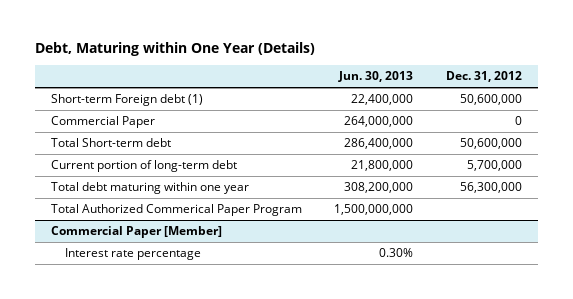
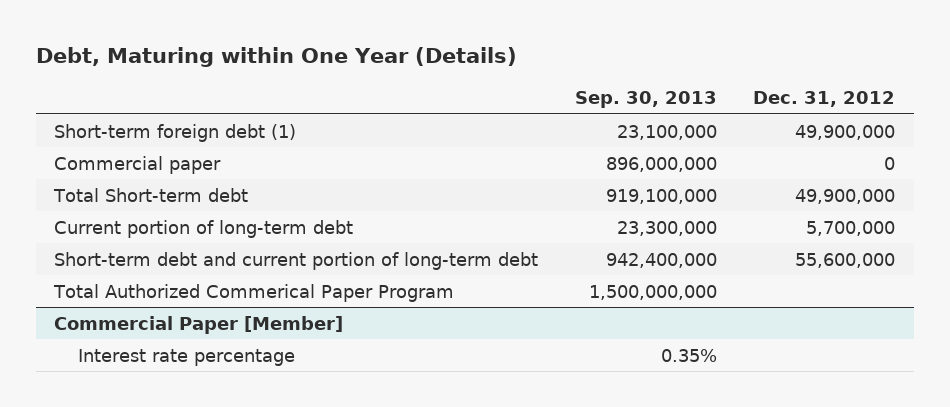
[338,71,414,83] Jun. 30, 2013 -> none
none -> [574,90,717,108] Sep. 30, 2013
[51,94,204,107] Short-term Foreign debt (1) -> [54,123,297,142] Short-term foreign debt (1)
[459,94,522,106] 50,600,000 -> [795,124,896,140] 49,900,000
[51,116,156,129] Commercial Paper -> [54,155,222,174] Commercial paper
[459,138,522,150] 50,600,000 -> [795,188,896,204] 49,900,000
[51,182,250,195] Total debt maturing within one year -> none
none -> [54,251,539,270] Short-term debt and current portion of long-term debt

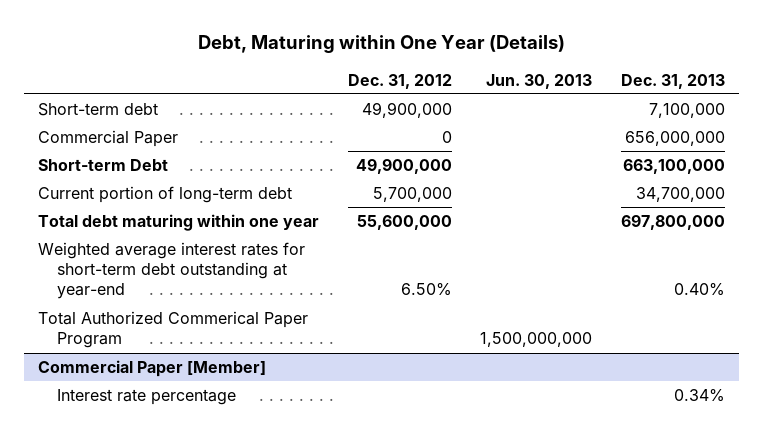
[574,90,717,108] Sep. 30, 2013 -> none
none -> [486,73,593,89] Jun. 30, 2013
none -> [620,73,725,89] Dec. 31, 2013
[54,123,297,142] Short-term foreign debt (1) -> [38,103,159,117] Short-term debt
[54,155,222,174] Commercial paper -> [38,130,179,148] Commercial Paper
[53,187,249,202] Total Short-term debt -> [38,159,169,172] Short-term Debt
[54,251,539,270] Short-term debt and current portion of long-term debt -> [38,214,320,232] Total debt maturing within one year
none -> [38,242,306,300] Weighted average interest rates for short-term debt outstanding at year-end

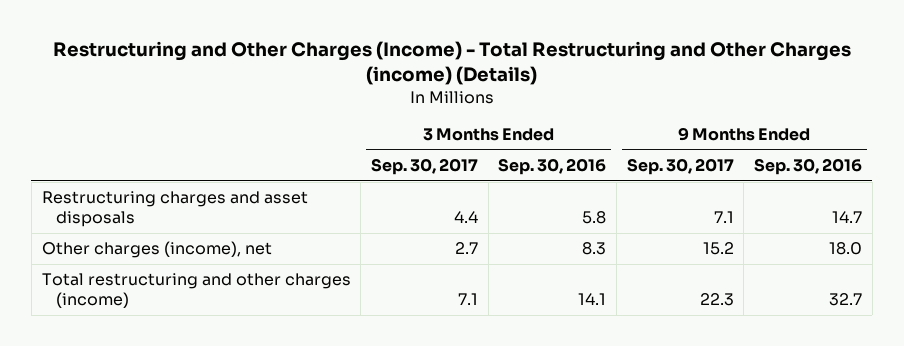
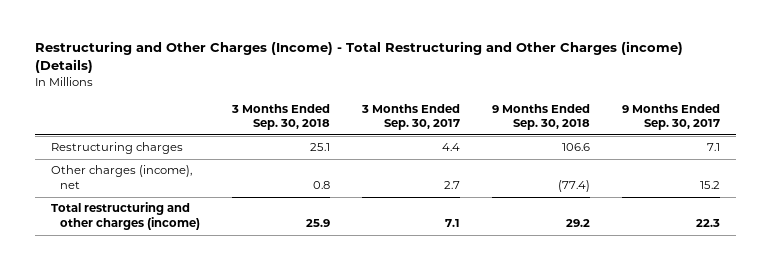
[498,158,607,176] Sep. 30, 2016 -> none
[753,158,862,176] Sep. 30, 2016 -> none
none -> [230,103,330,131] 3 Months Ended Sep. 30, 2018
none -> [492,103,591,131] 9 Months Ended Sep. 30, 2018
[41,191,308,228] Restructuring charges and asset disposals -> [50,142,183,155] Restructuring charges

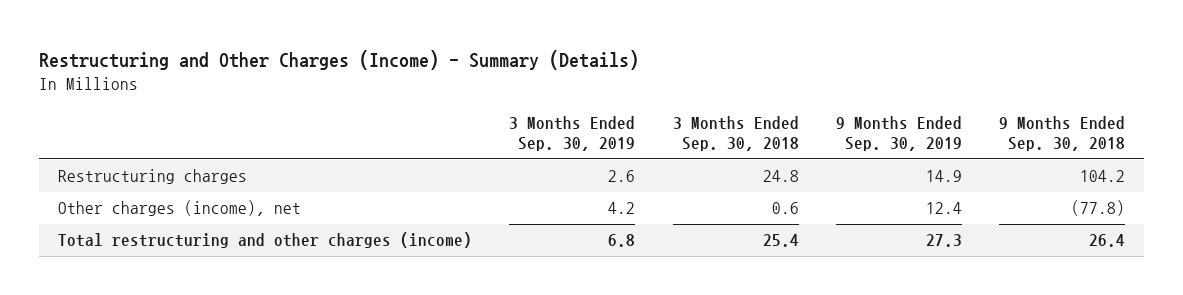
[34,41,683,74] Restructuring and Other Charges (Income) - Total Restructuring and Other Charges (income) (Details) -> [39,49,640,70] Restructuring and Other Charges (Income) - Summary (Details)
[360,103,460,131] 3 Months Ended Sep. 30, 2017 -> none
[622,103,721,131] 9 Months Ended Sep. 30, 2017 -> none
none -> [509,115,636,152] 3 Months Ended Sep. 30, 2019
none -> [836,115,963,152] 9 Months Ended Sep. 30, 2019
[309,143,330,152] 25.1 -> [762,170,799,183] 24.8
[562,143,591,152] 106.6 -> [1080,170,1126,183] 104.2
[312,181,330,190] 0.8 -> [771,202,799,215] 0.6
[558,180,591,193] (77.4) -> [1071,200,1126,217] (77.8)
[305,219,330,228] 25.9 -> [762,234,799,248] 25.4
[566,219,591,228] 29.2 -> [1089,234,1126,248] 26.4

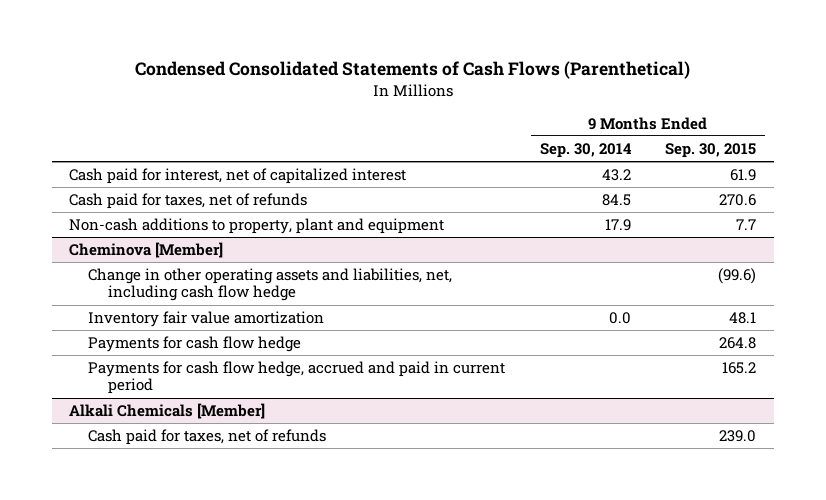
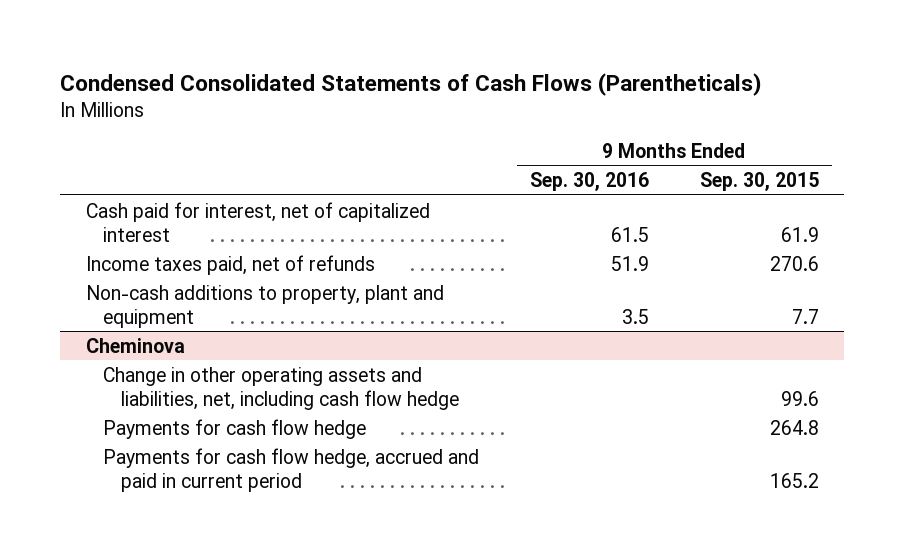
[134,61,690,80] Condensed Consolidated Statements of Cash Flows (Parenthetical) -> [60,72,763,96] Condensed Consolidated Statements of Cash Flows (Parentheticals)
[539,142,632,158] Sep. 30, 2014 -> none
none -> [530,172,650,192] Sep. 30, 2016
[69,193,308,210] Cash paid for taxes, net of refunds -> [85,254,375,275] Income taxes paid, net of refunds
[88,311,325,328] Inventory fair value amortization -> none
[69,242,224,259] Cheminova [Member] -> [85,337,185,353] Cheminova
[718,268,757,285] (99.6) -> [780,390,819,406] 99.6
[69,403,266,420] Alkali Chemicals [Member] -> none
[88,429,327,446] Cash paid for taxes, net of refunds -> none

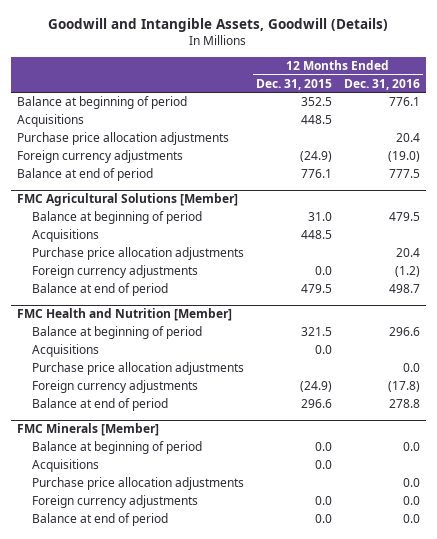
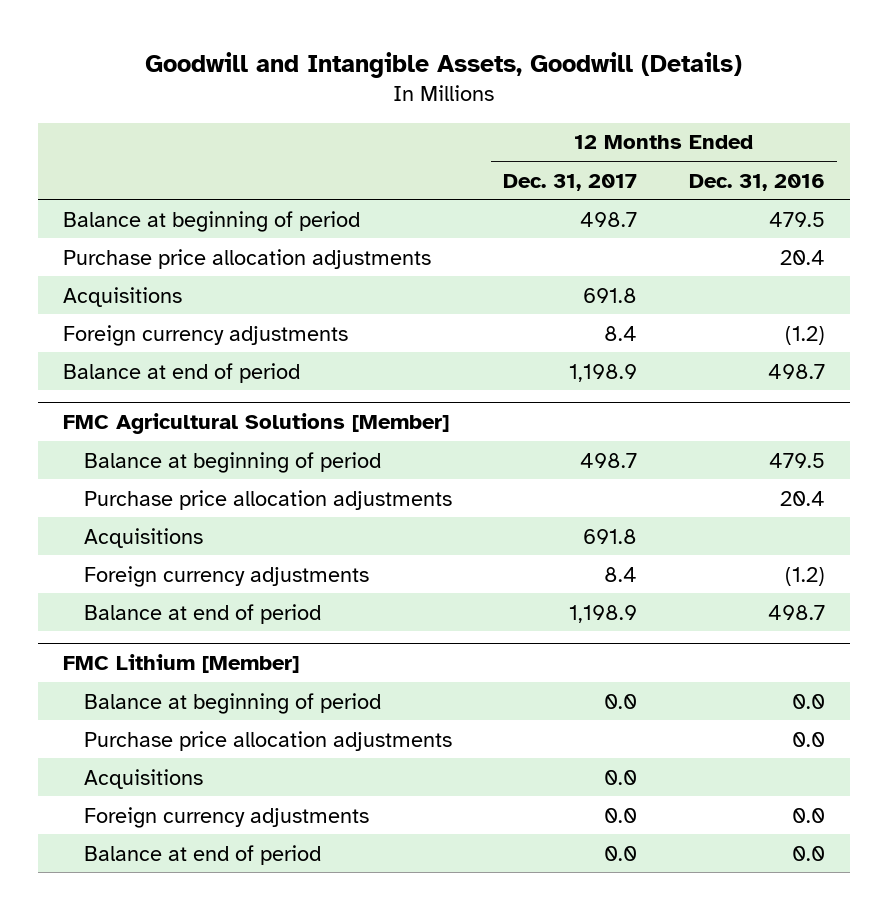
[256,78,333,90] Dec. 31, 2015 -> none
none -> [503,173,638,191] Dec. 31, 2017
[389,97,421,107] 776.1 -> [768,211,825,227] 479.5
[16,114,84,128] Acquisitions -> [63,286,183,307] Acquisitions
[388,151,421,163] (19.0) -> [784,325,825,345] (1.2)
[389,169,421,179] 777.5 -> [767,363,825,379] 498.7
[32,229,100,243] Acquisitions -> [84,527,204,548] Acquisitions
[16,308,232,322] FMC Health and Nutrition [Member] -> none
[32,326,203,340] Balance at beginning of period -> none
[32,344,100,358] Acquisitions -> none
[32,362,245,376] Purchase price allocation adjustments -> none
[32,380,199,394] Foreign currency adjustments -> none
[32,398,169,412] Balance at end of period -> none
[16,423,159,437] FMC Minerals [Member] -> [63,654,300,674] FMC Lithium [Member]
[32,459,100,473] Acquisitions -> none
none -> [84,768,204,789] Acquisitions

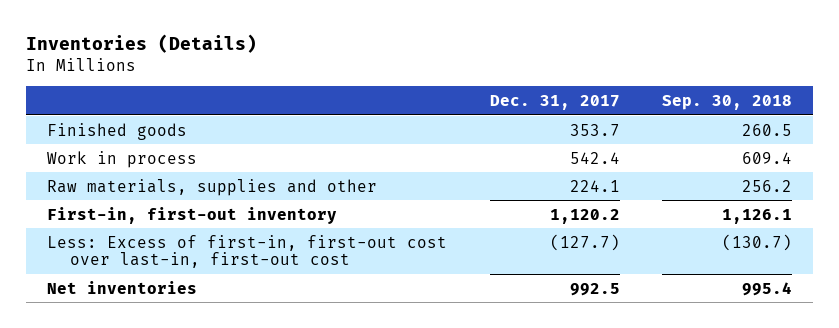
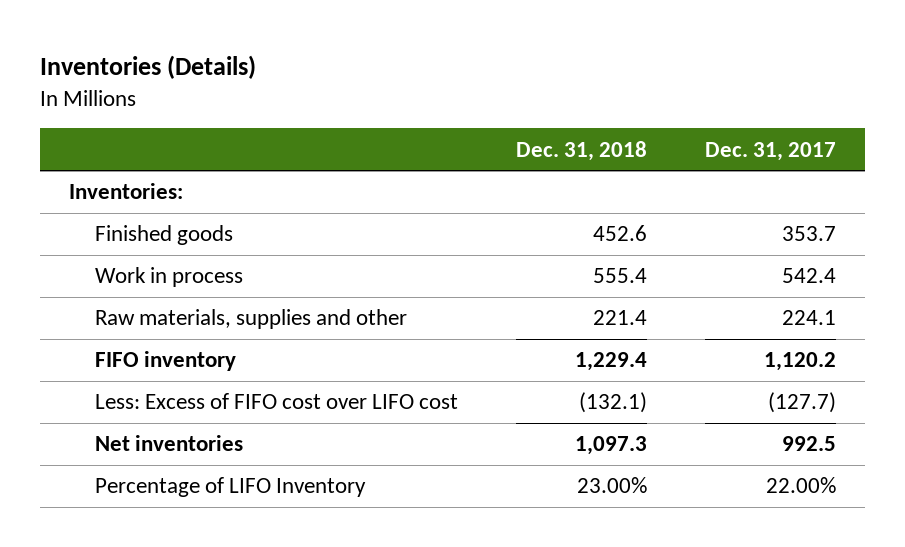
[661,95,792,111] Sep. 30, 2018 -> none
none -> [515,140,647,161] Dec. 31, 2018
none -> [69,183,184,200] Inventories:
[47,206,338,224] First-in, first-out inventory -> [94,351,236,372] FIFO inventory
[47,234,448,269] Less: Excess of first-in, first-out cost over last-in, first-out cost -> [94,393,458,410] Less: Excess of FIFO cost over LIFO cost
none -> [94,477,366,498] Percentage of LIFO Inventory

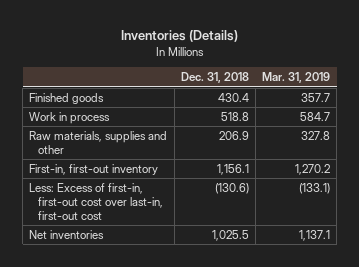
[705,141,837,161] Dec. 31, 2017 -> none
none -> [262,72,331,84] Mar. 31, 2019
[69,183,184,200] Inventories: -> none
[94,351,236,372] FIFO inventory -> none
[94,477,366,498] Percentage of LIFO Inventory -> none
[592,225,647,242] 452.6 -> [217,92,249,102] 430.4
[592,268,647,284] 555.4 -> [220,111,249,121] 518.8
[592,310,647,326] 221.4 -> [218,130,249,140] 206.9
none -> [29,163,159,175] First-in, first-out inventory
[94,393,458,410] Less: Excess of FIFO cost over LIFO cost -> [29,182,163,220] Less: Excess of first-in, first-out cost over last-in, first-out cost
[578,392,647,414] (132.1) -> [214,182,249,194] (130.6)
[574,436,647,456] 1,097.3 -> [211,229,249,241] 1,025.5

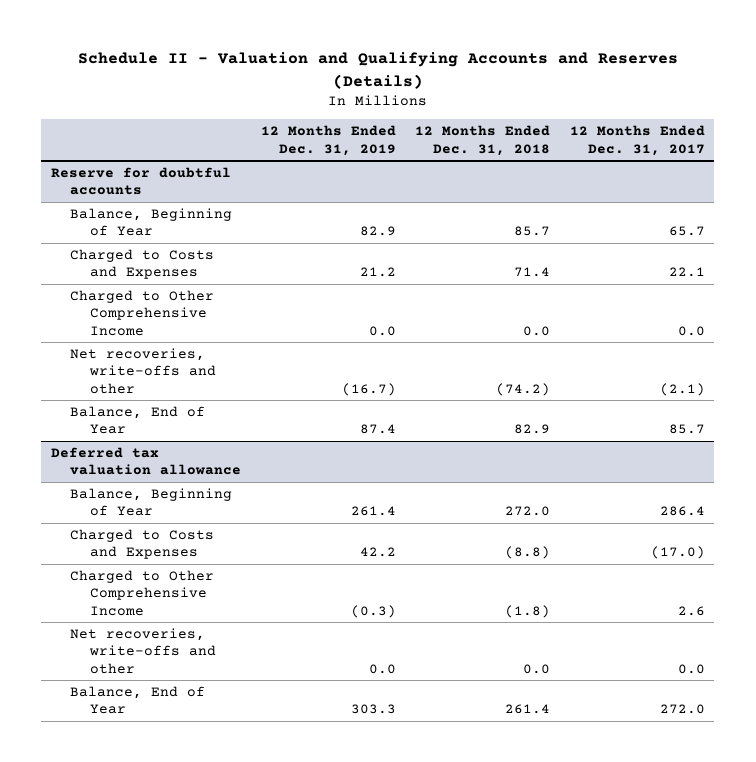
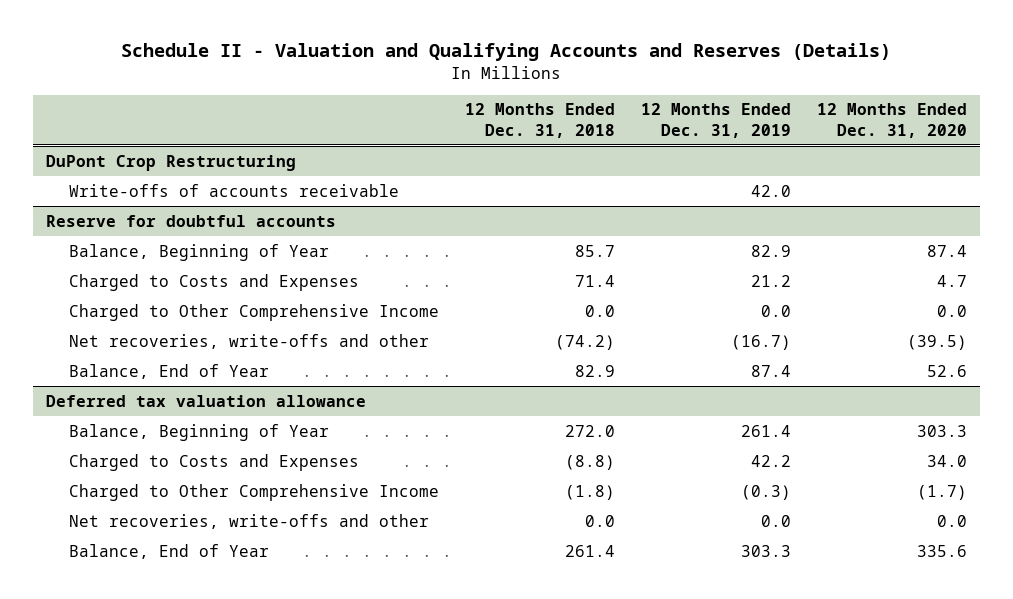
[569,125,705,156] 12 Months Ended Dec. 31, 2017 -> none
none -> [817,103,968,138] 12 Months Ended Dec. 31, 2020
none -> [45,154,296,171] DuPont Crop Restructuring
none -> [69,183,400,197] Write-offs of accounts receivable

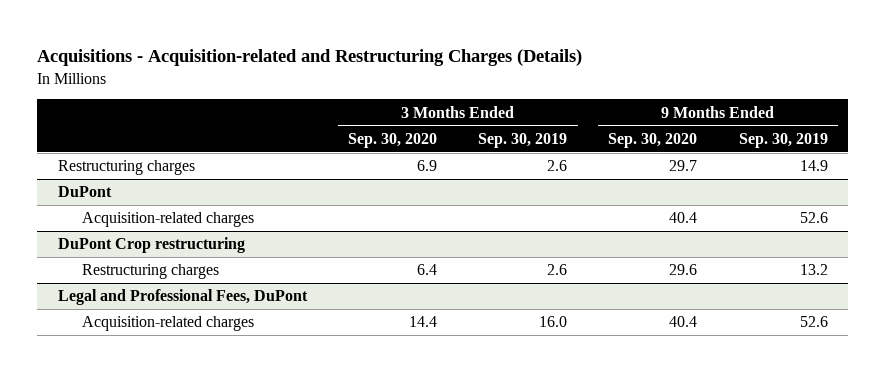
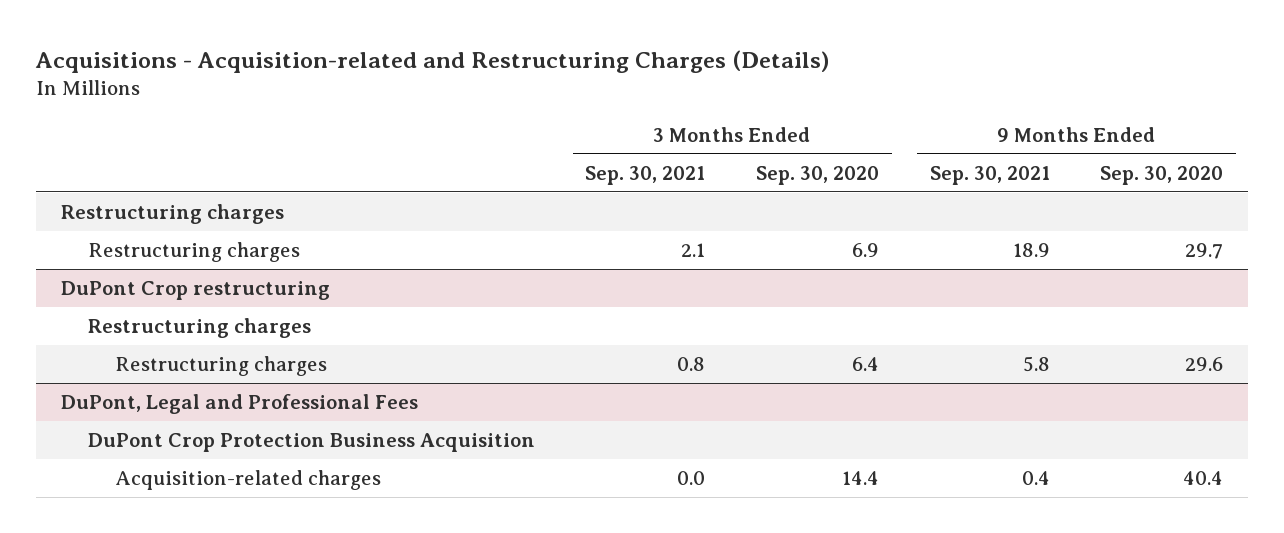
[478,132,568,148] Sep. 30, 2019 -> none
[738,132,828,148] Sep. 30, 2019 -> none
none -> [585,165,706,185] Sep. 30, 2021
none -> [929,165,1050,185] Sep. 30, 2021
none -> [60,204,284,225] Restructuring charges
[57,186,112,198] DuPont -> none
[82,212,255,228] Acquisition-related charges -> none
none -> [87,318,311,339] Restructuring charges
[57,289,308,306] Legal and Professional Fees, DuPont -> [60,394,418,415] DuPont, Legal and Professional Fees
none -> [87,433,535,453] DuPont Crop Protection Business Acquisition

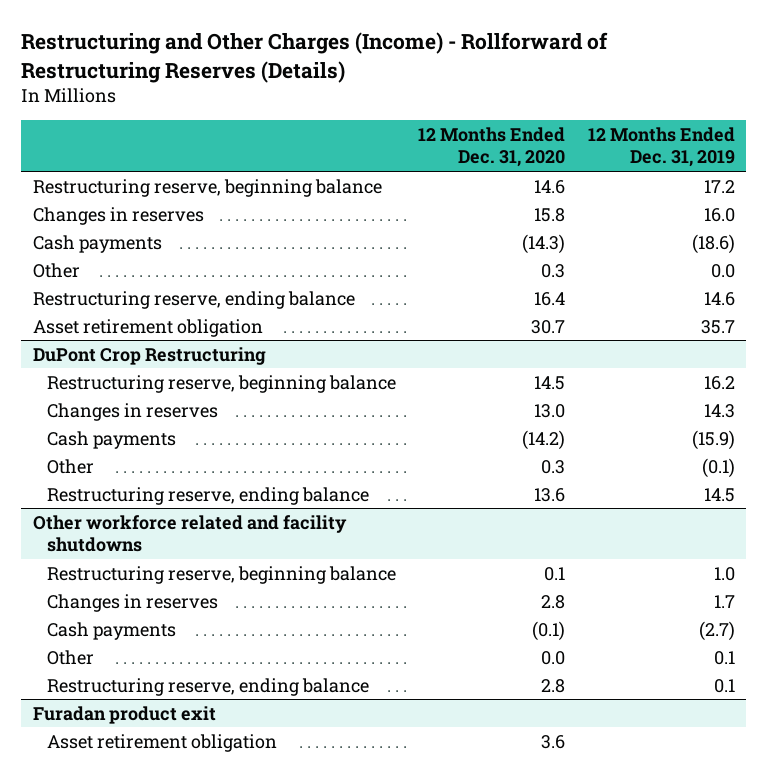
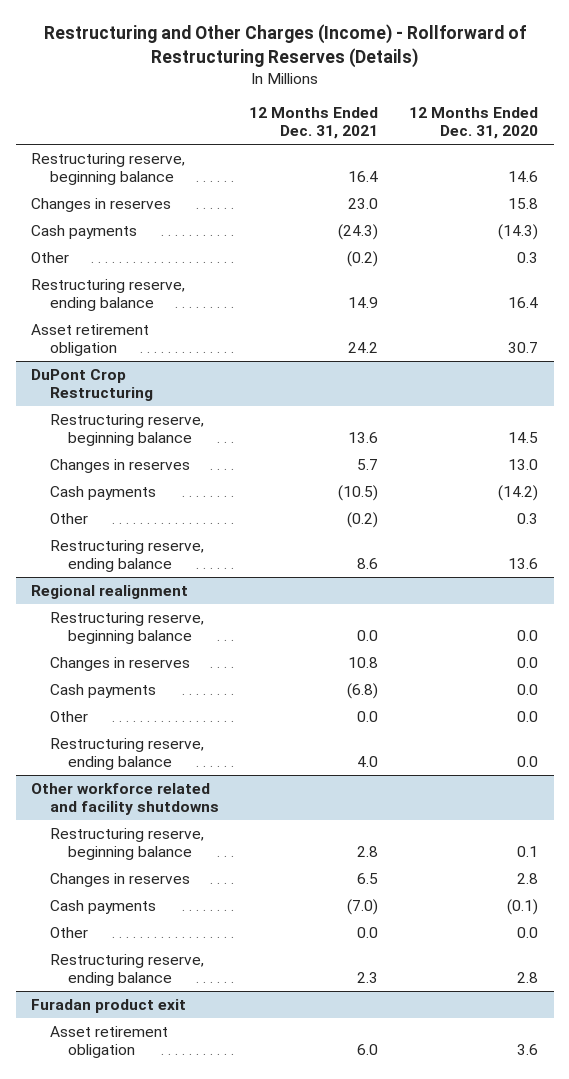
[588,126,736,168] 12 Months Ended Dec. 31, 2019 -> none
none -> [249,107,379,140] 12 Months Ended Dec. 31, 2021
none -> [31,585,189,600] Regional realignment
none -> [49,612,204,644] Restructuring reserve, beginning balance
none -> [49,657,190,672] Changes in reserves
none -> [49,684,156,699] Cash payments
none -> [49,711,88,723] Other
none -> [49,738,204,770] Restructuring reserve, ending balance

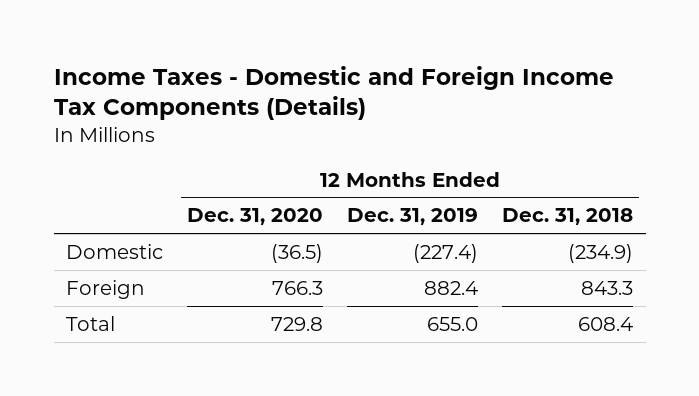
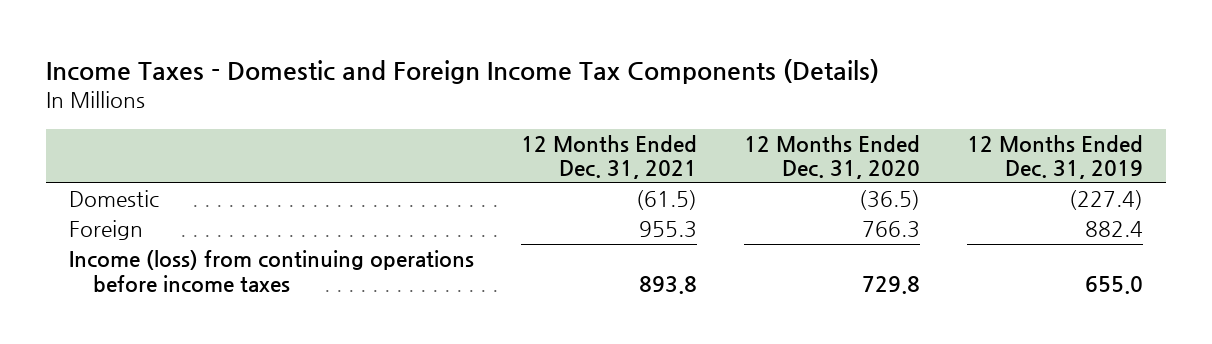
[502,208,634,226] Dec. 31, 2018 -> none
none -> [521,134,698,180] 12 Months Ended Dec. 31, 2021
[65,315,115,331] Total -> [69,250,475,293] Income (loss) from continuing operations before income taxes

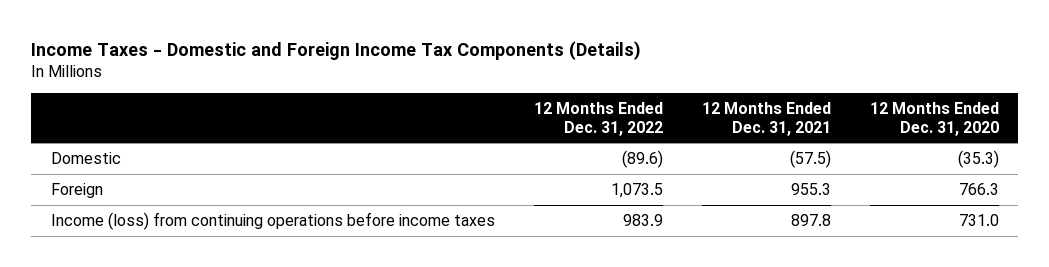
[966,134,1143,180] 12 Months Ended Dec. 31, 2019 -> none
none -> [533,101,663,136] 12 Months Ended Dec. 31, 2022
[636,190,698,211] (61.5) -> [789,150,831,169] (57.5)
[858,190,920,211] (36.5) -> [957,150,999,169] (35.3)
[639,275,698,294] 893.8 -> [790,214,831,227] 897.8
[861,275,920,294] 729.8 -> [958,214,999,227] 731.0

